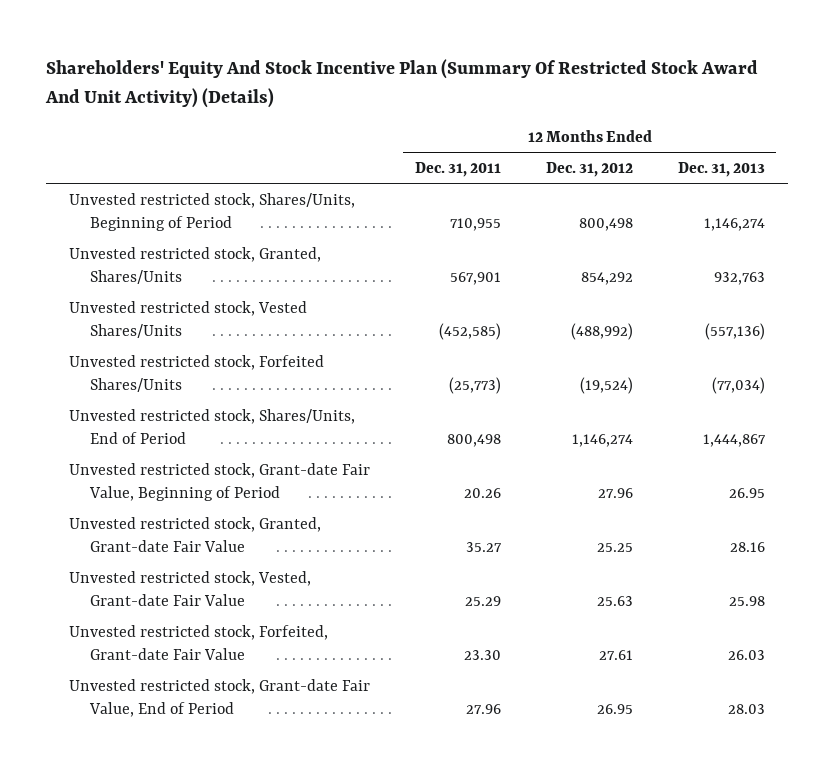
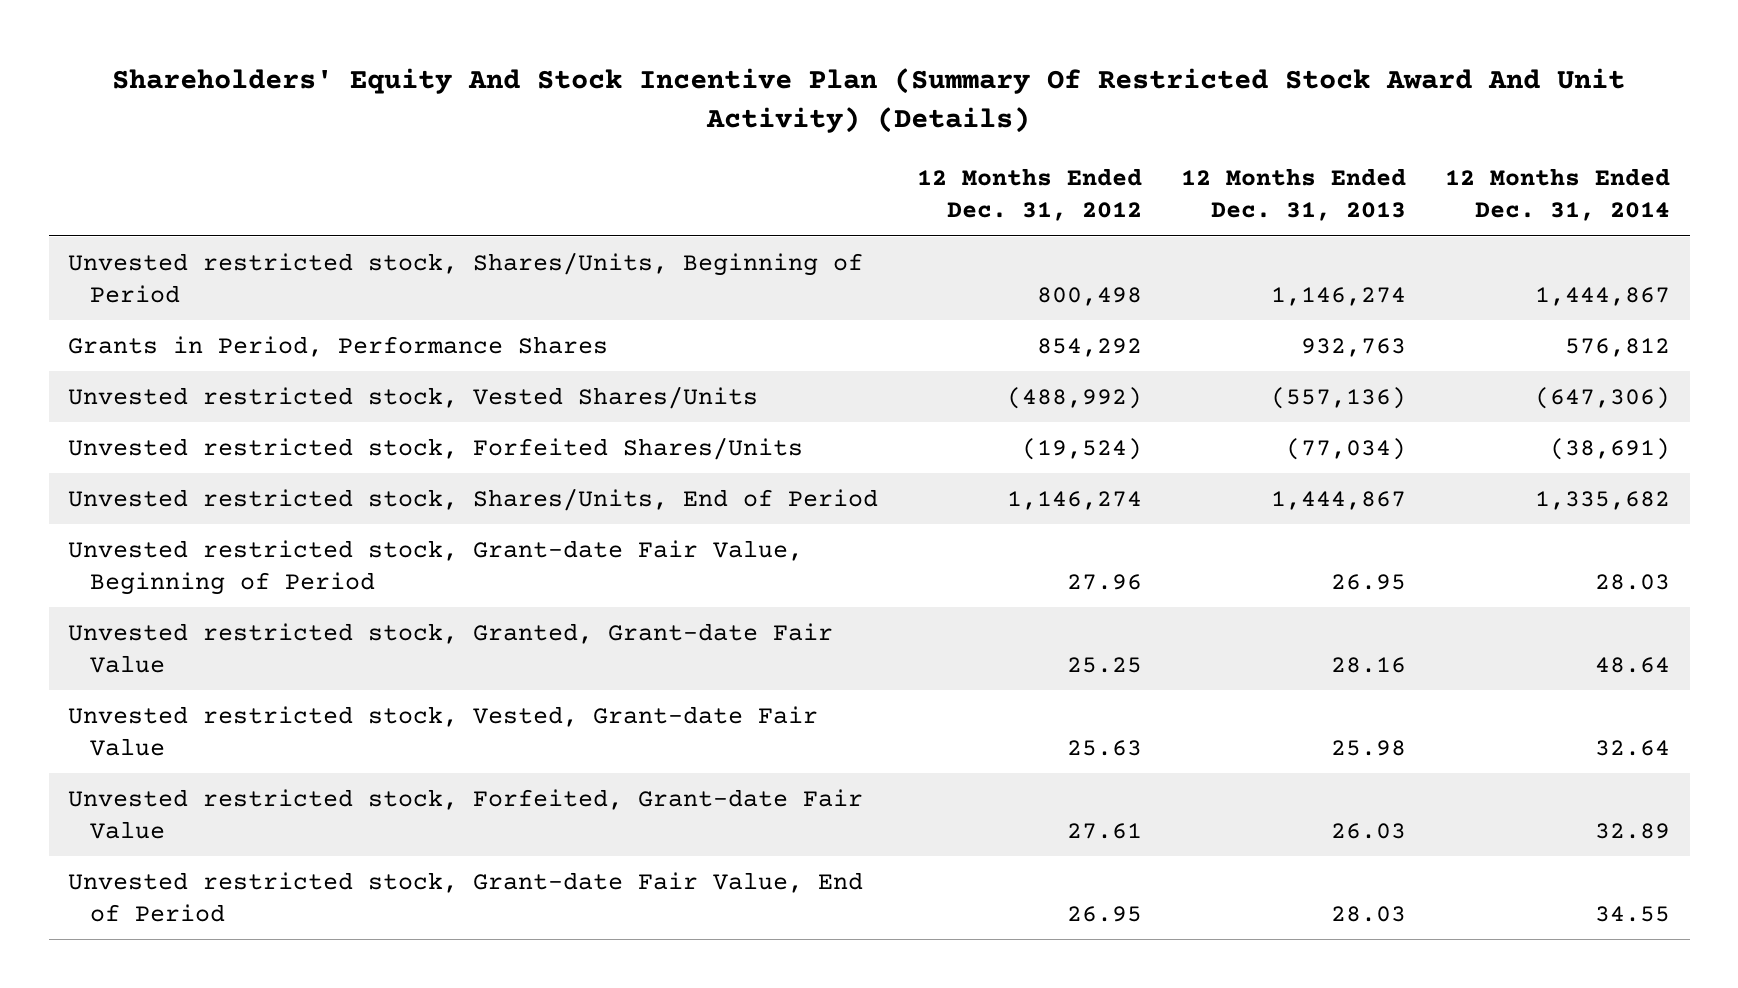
[414,161,501,177] Dec. 31, 2011 -> none
none -> [1445,167,1671,222] 12 Months Ended Dec. 31, 2014
[68,246,321,284] Unvested restricted stock, Granted, Shares/Units -> [68,335,609,357] Grants in Period, Performance Shares

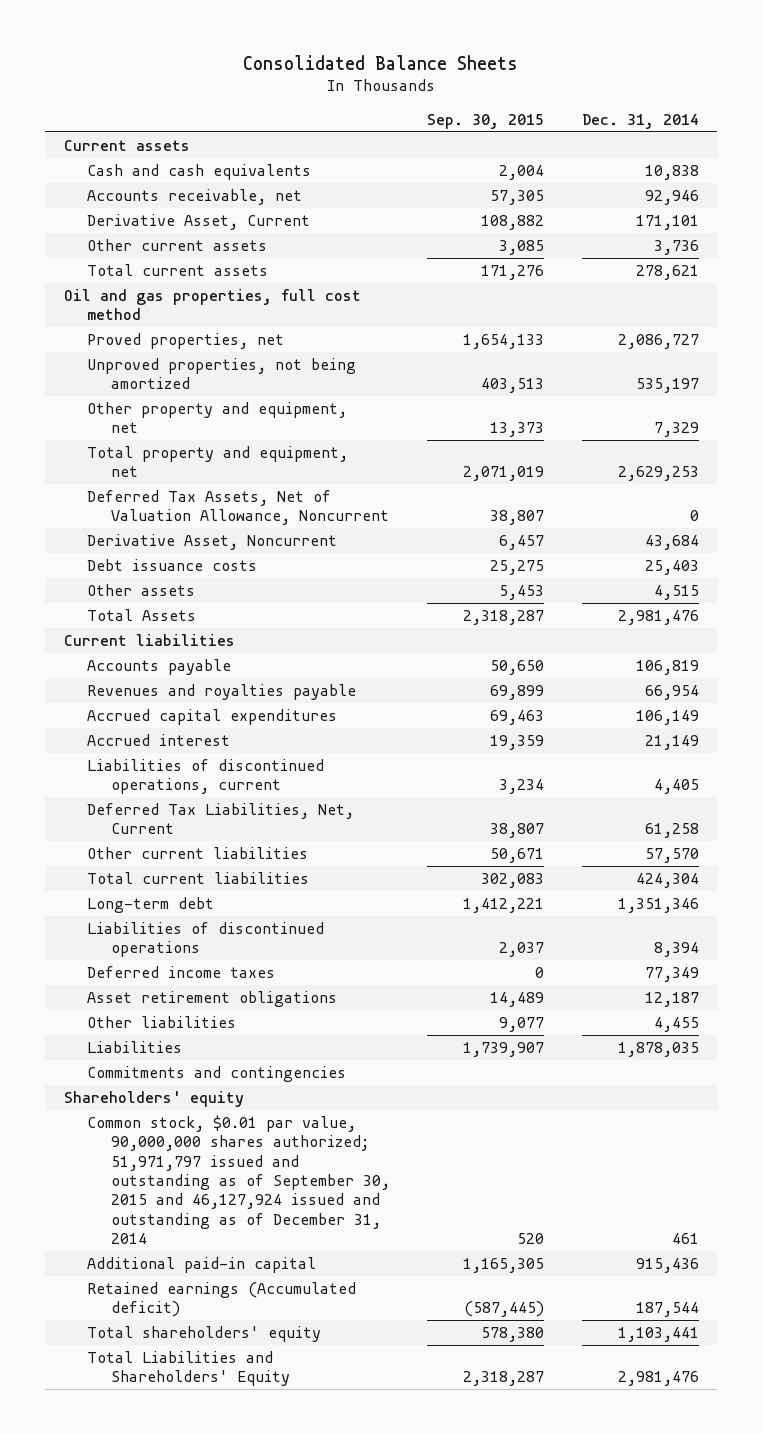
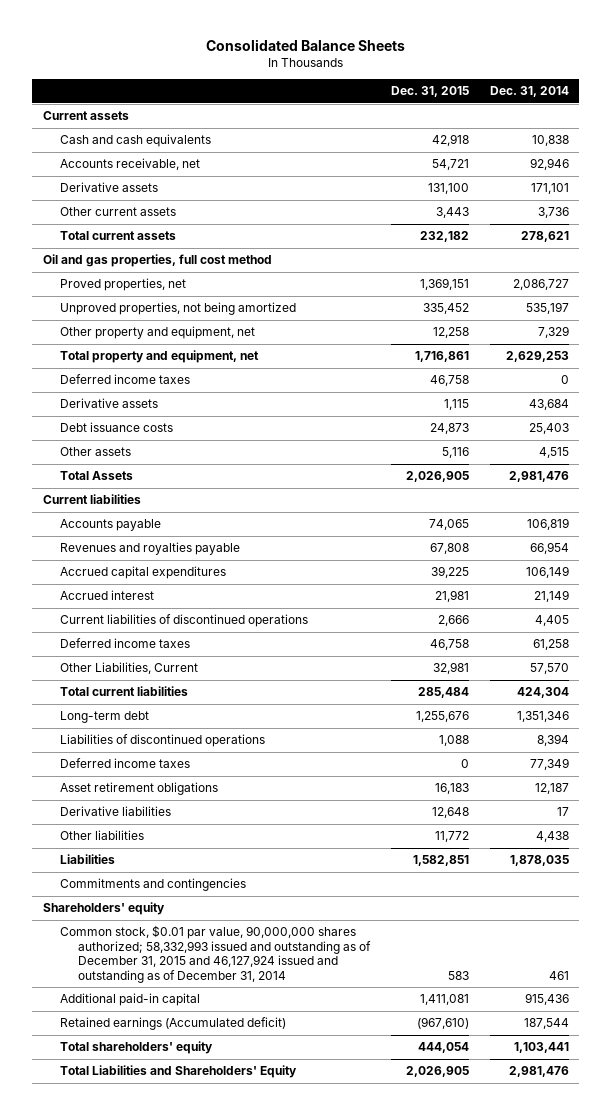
[427,113,545,129] Sep. 30, 2015 -> none
none -> [390,86,469,98] Dec. 31, 2015
[87,213,311,230] Derivative Asset, Current -> [60,182,159,193] Derivative assets
[87,489,389,526] Deferred Tax Assets, Net of Valuation Allowance, Noncurrent -> [60,374,191,385] Deferred income taxes
[87,533,338,550] Derivative Asset, Noncurrent -> [60,398,159,409] Derivative assets
[87,758,325,795] Liabilities of discontinued operations, current -> [60,614,309,628] Current liabilities of discontinued operations
[87,802,355,835] Deferred Tax Liabilities, Net, Current -> [60,638,191,649] Deferred income taxes
[87,846,309,859] Other current liabilities -> [60,662,199,675] Other Liabilities, Current
none -> [60,806,172,817] Derivative liabilities
[653,1016,699,1032] 4,455 -> [535,831,569,843] 4,438
[87,1114,390,1245] Common stock, $0.01 par value, 90,000,000 shares authorized; 51,971,797 issued and outstanding as of September 30, 2015 and 46,127,924 issued and outstanding as of December 31, 2014 -> [60,925,372,983] Common stock, $0.01 par value, 90,000,000 shares authorized; 58,332,993 issued and outstanding as of December 31, 2015 and 46,127,924 issued and outstanding as of December 31, 2014

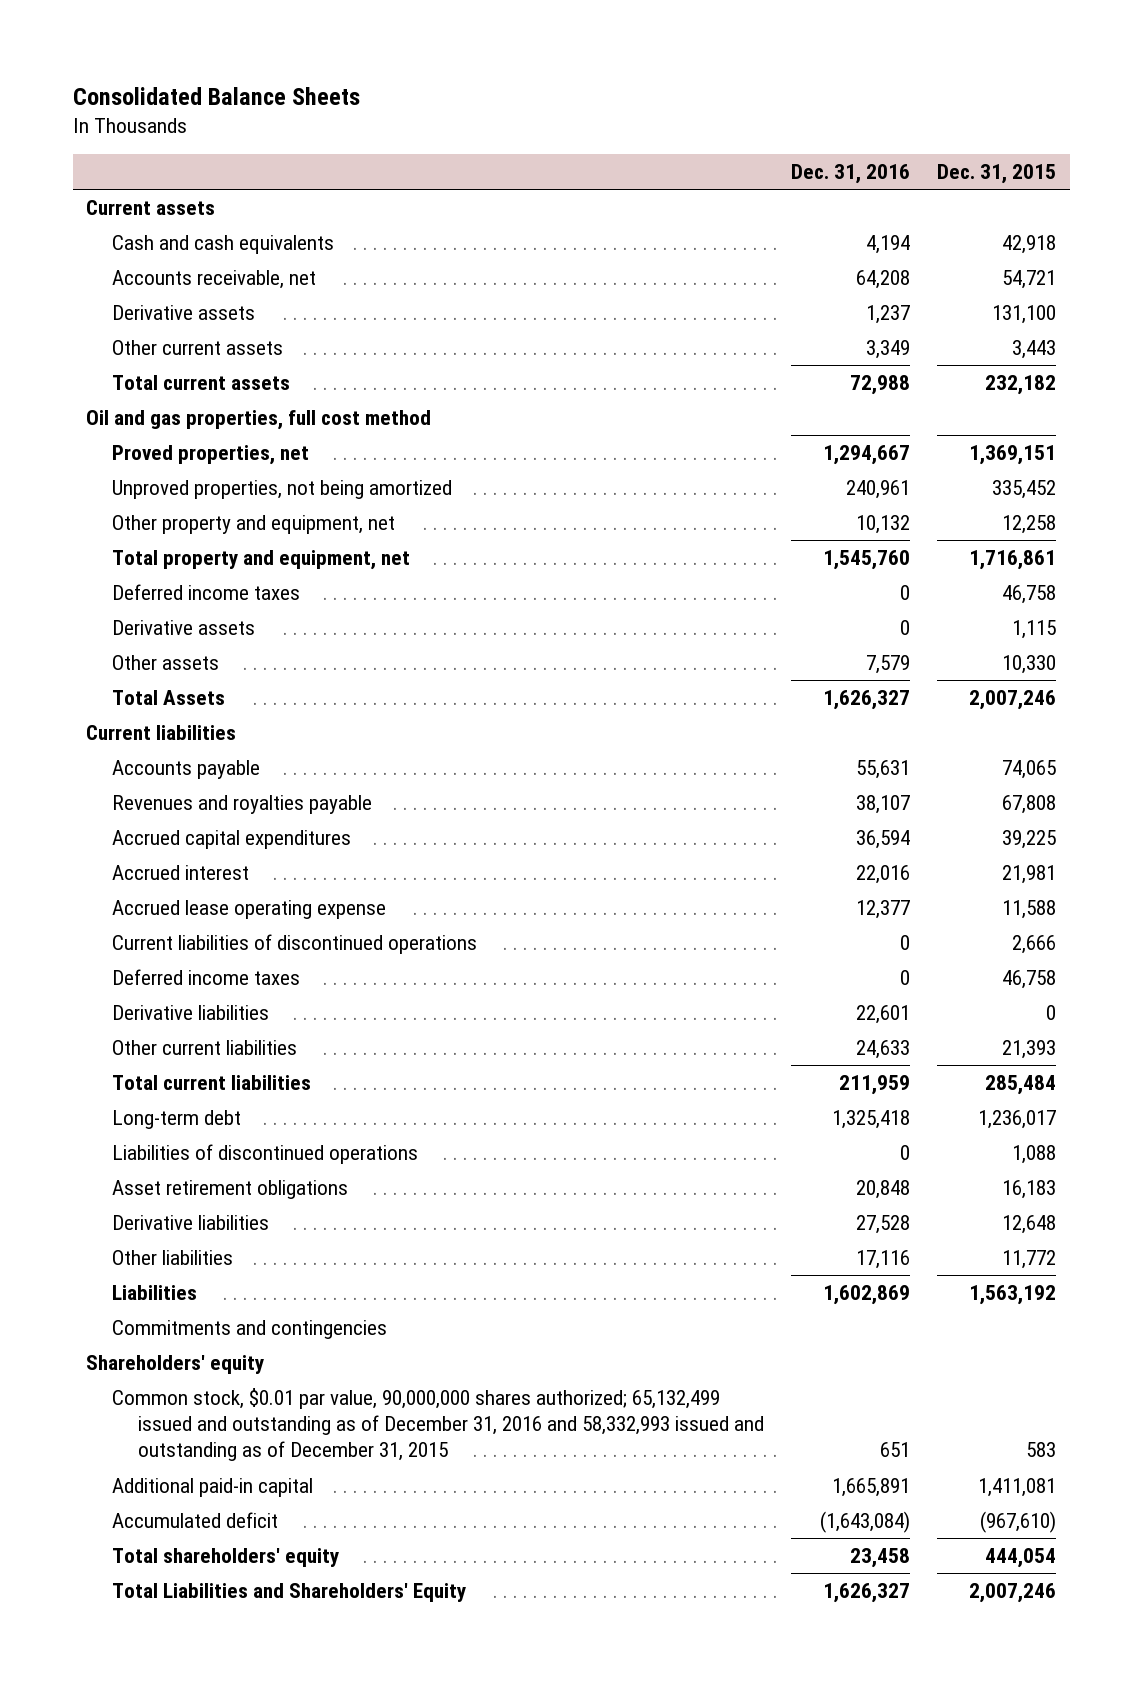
[489,86,569,98] Dec. 31, 2014 -> none
none -> [791,163,911,184] Dec. 31, 2016
[60,422,174,433] Debt issuance costs -> none
[441,447,469,459] 5,116 -> [1002,654,1057,674] 10,330
[405,471,469,483] 2,026,905 -> [969,689,1057,710] 2,007,246
none -> [112,899,387,919] Accrued lease operating expense
none -> [112,1004,270,1020] Derivative liabilities
[60,662,199,675] Other Liabilities, Current -> [112,1039,298,1055] Other current liabilities
[432,662,469,675] 32,981 -> [1002,1039,1057,1059] 21,393
[415,711,469,723] 1,255,676 -> [978,1109,1057,1129] 1,236,017
[60,758,191,769] Deferred income taxes -> none
[412,855,469,867] 1,582,851 -> [969,1284,1057,1305] 1,563,192
[60,925,372,983] Common stock, $0.01 par value, 90,000,000 shares authorized; 58,332,993 issued and outstanding as of December 31, 2015 and 46,127,924 issued and outstanding as of December 31, 2014 -> [112,1387,765,1462] Common stock, $0.01 par value, 90,000,000 shares authorized; 65,132,499 issued and outstanding as of December 31, 2016 and 58,332,993 issued and outstanding as of December 31, 2015
[60,1017,287,1031] Retained earnings (Accumulated deficit) -> [112,1511,279,1528] Accumulated deficit
[405,1066,469,1078] 2,026,905 -> [969,1582,1057,1603] 2,007,246

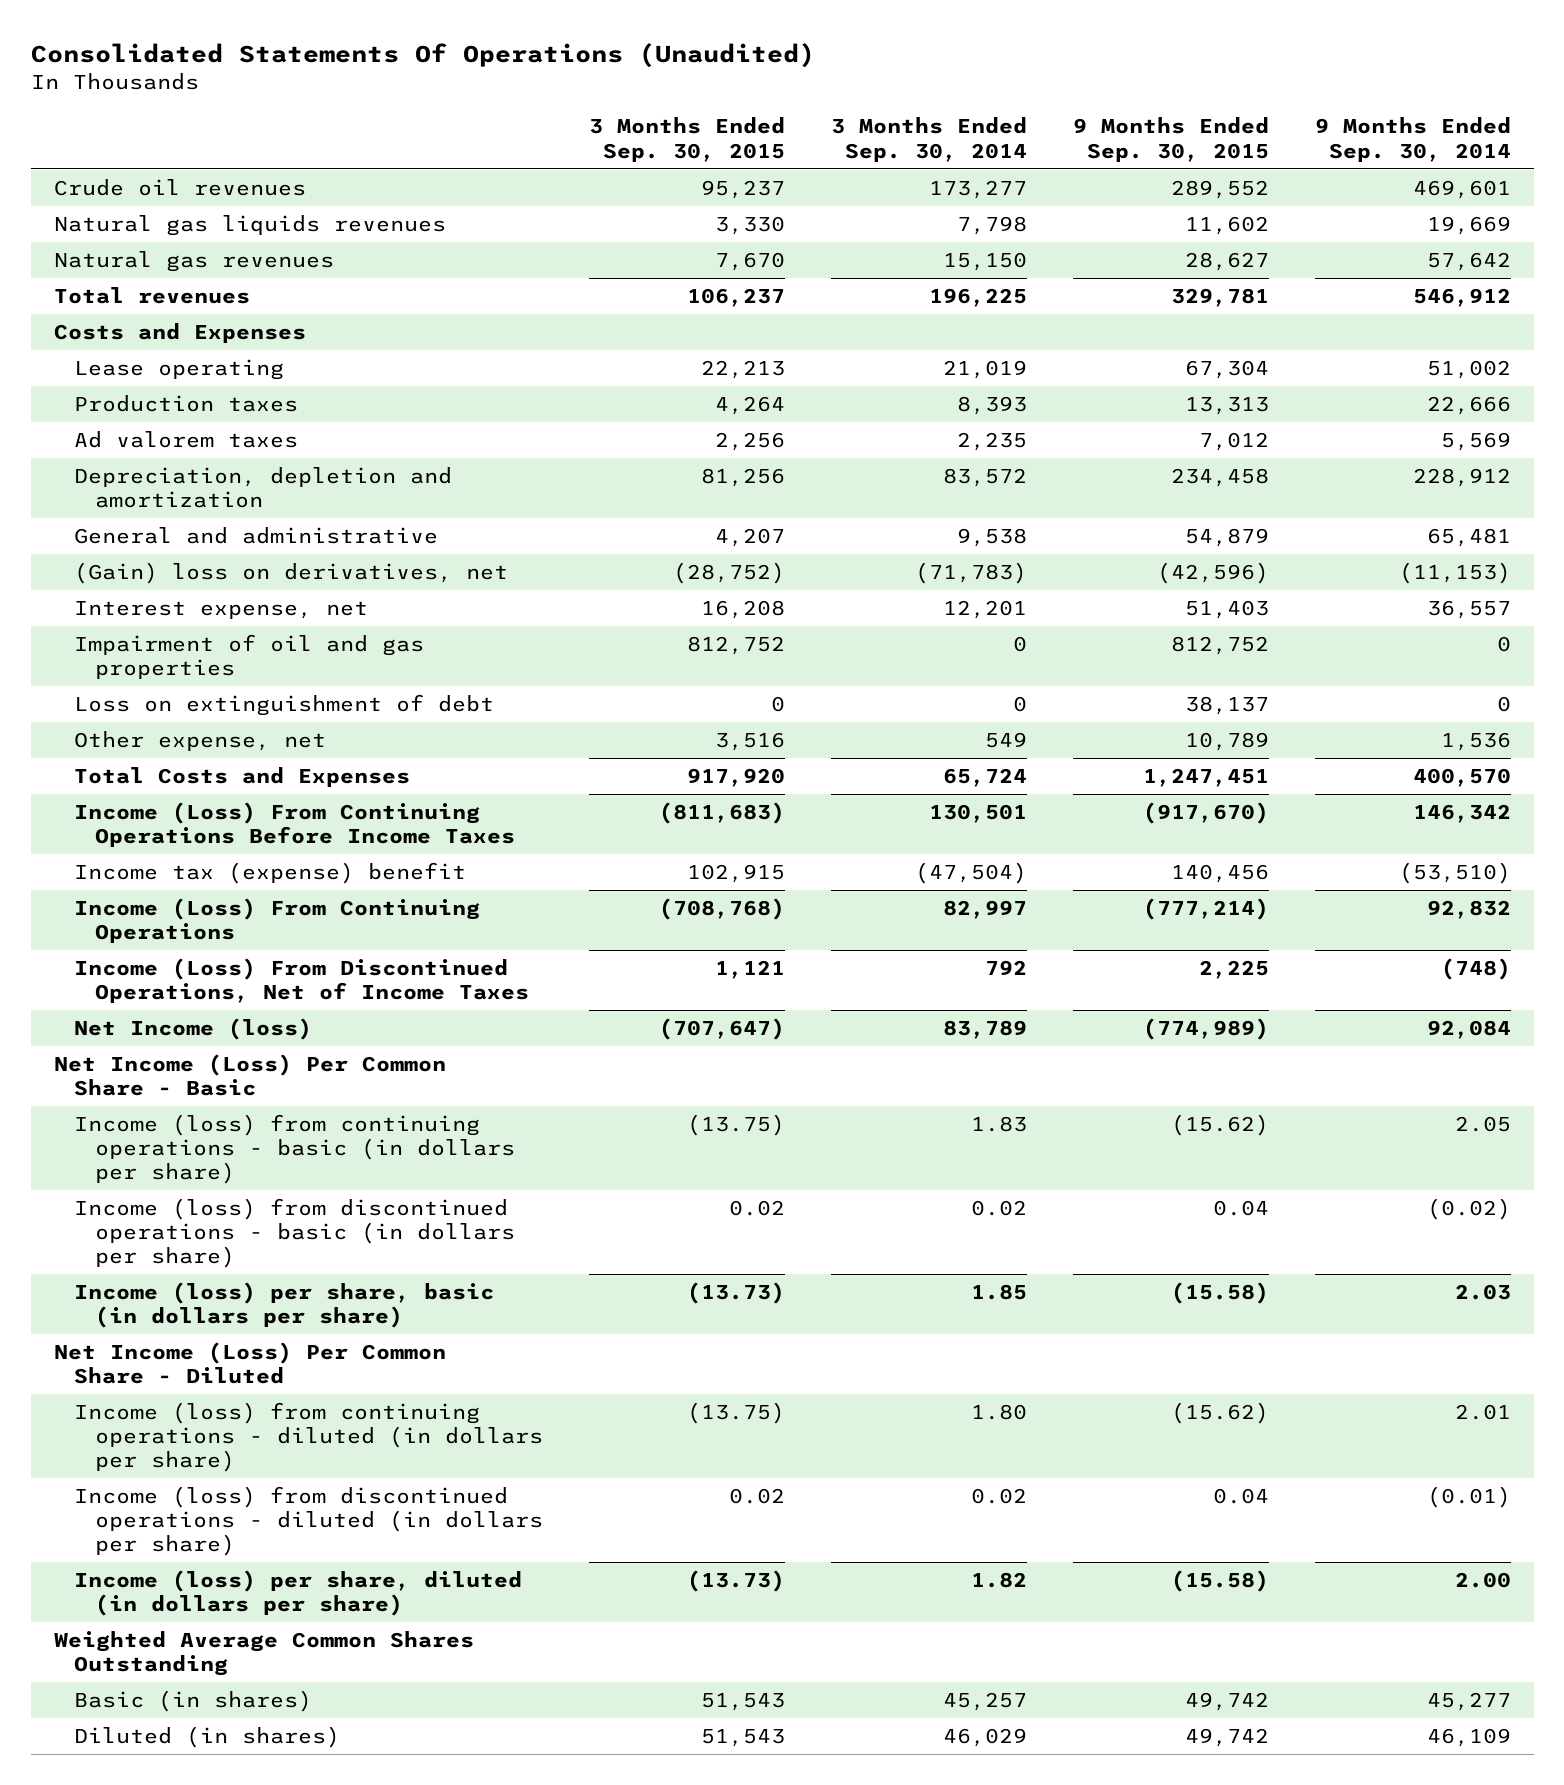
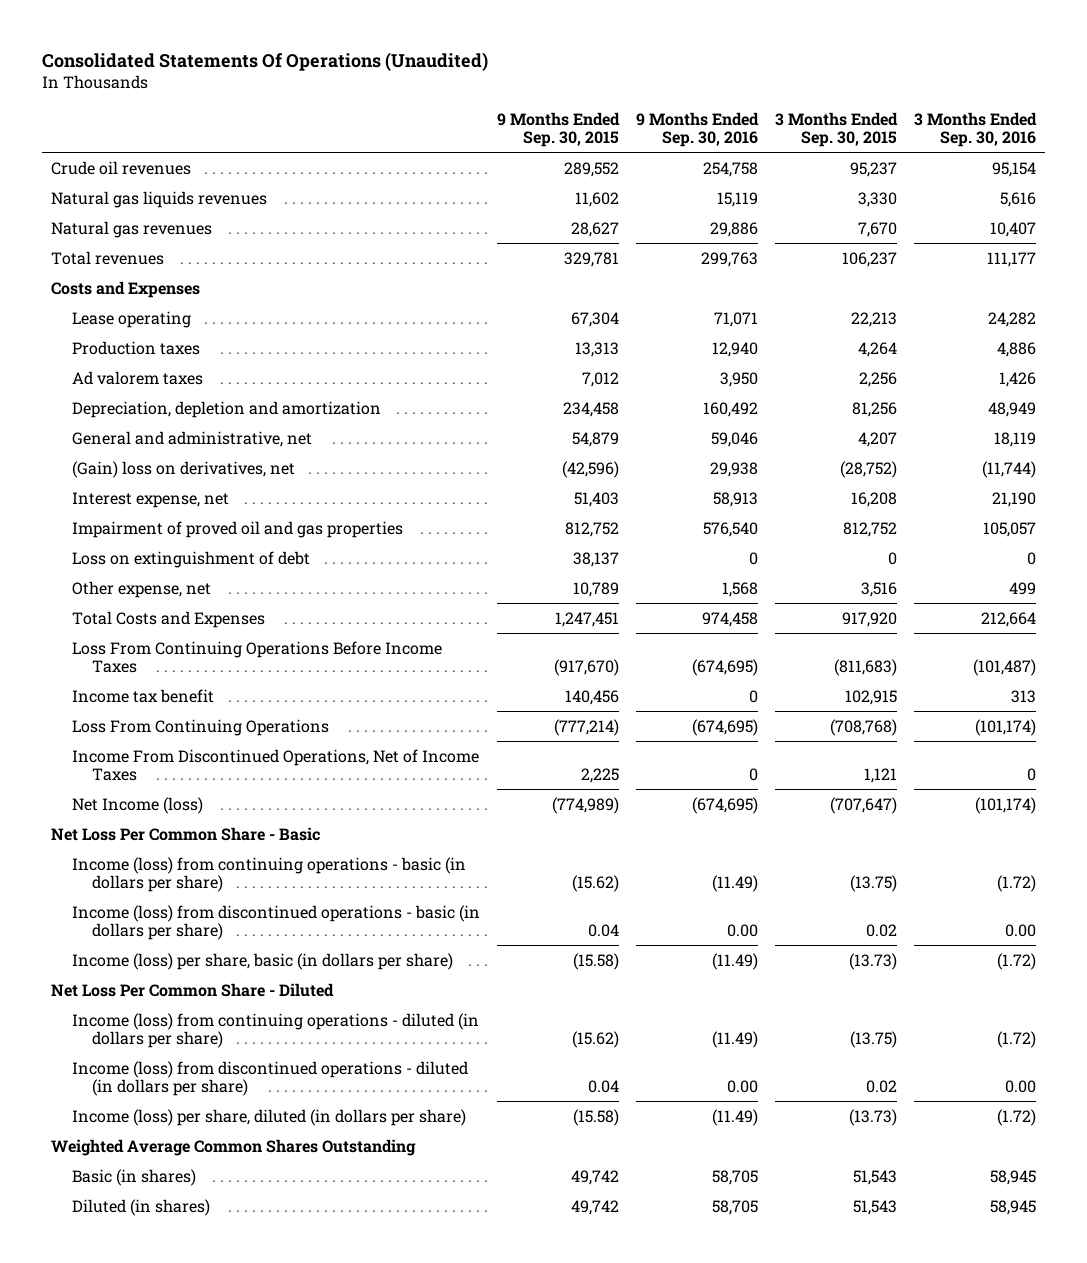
[830,117,1027,162] 3 Months Ended Sep. 30, 2014 -> none
[1314,117,1511,162] 9 Months Ended Sep. 30, 2014 -> none
none -> [635,111,759,148] 9 Months Ended Sep. 30, 2016
none -> [914,111,1038,148] 3 Months Ended Sep. 30, 2016
[74,526,439,544] General and administrative -> [71,430,312,447] General and administrative, net
[74,633,425,680] Impairment of oil and gas properties -> [71,520,403,538] Impairment of proved oil and gas properties
[74,801,515,848] Income (Loss) From Continuing Operations Before Income Taxes -> [71,640,442,674] Loss From Continuing Operations Before Income Taxes
[74,861,467,884] Income tax (expense) benefit -> [71,688,214,703] Income tax benefit
[74,897,481,944] Income (Loss) From Continuing Operations -> [71,718,329,736] Loss From Continuing Operations
[74,957,529,1004] Income (Loss) From Discontinued Operations, Net of Income Taxes -> [71,748,479,782] Income From Discontinued Operations, Net of Income Taxes
[53,1053,446,1097] Net Income (Loss) Per Common Share - Basic -> [50,826,320,841] Net Loss Per Common Share - Basic
[53,1341,446,1385] Net Income (Loss) Per Common Share - Diluted -> [50,982,334,997] Net Loss Per Common Share - Diluted

